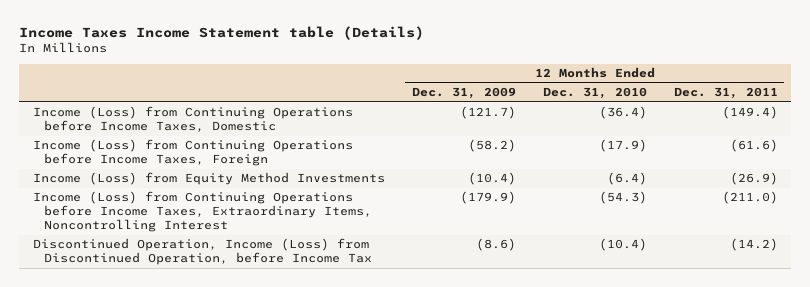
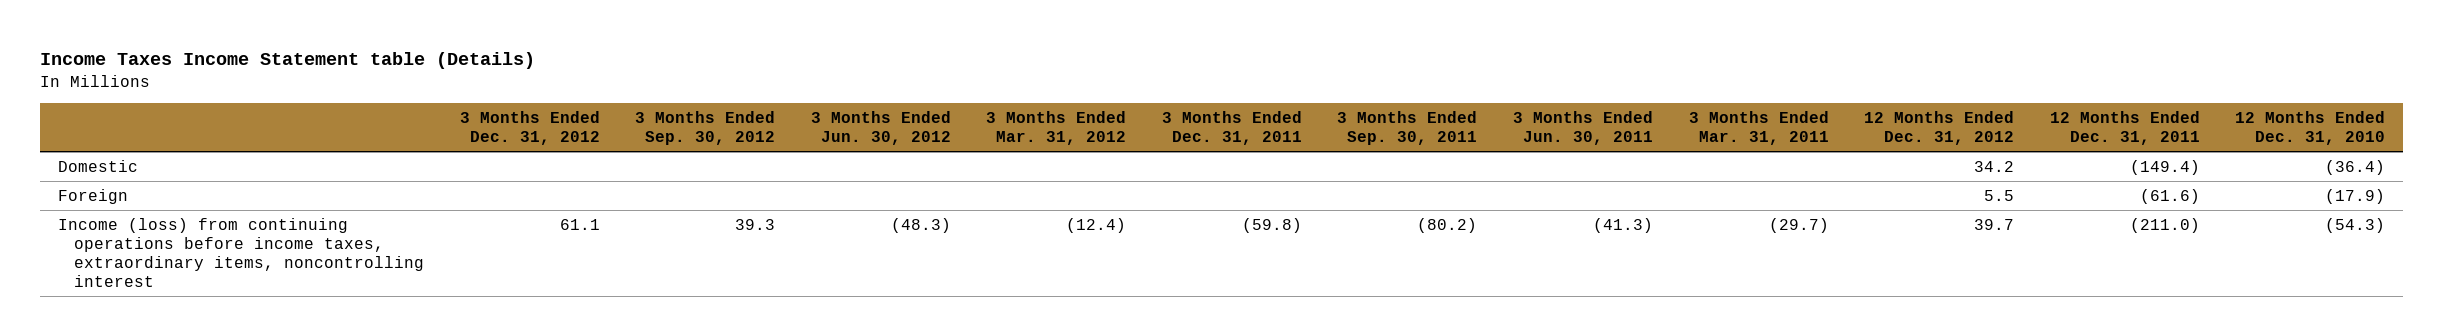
[411,87,516,100] Dec. 31, 2009 -> none
none -> [459,110,600,145] 3 Months Ended Dec. 31, 2012
none -> [635,110,776,145] 3 Months Ended Sep. 30, 2012
none -> [810,110,951,145] 3 Months Ended Jun. 30, 2012
none -> [986,110,1127,145] 3 Months Ended Mar. 31, 2012
none -> [1161,110,1302,145] 3 Months Ended Dec. 31, 2011
none -> [1337,110,1478,145] 3 Months Ended Sep. 30, 2011
none -> [1513,110,1654,145] 3 Months Ended Jun. 30, 2011
none -> [1688,110,1829,145] 3 Months Ended Mar. 31, 2011
none -> [1864,110,2015,145] 12 Months Ended Dec. 31, 2012
[32,172,385,186] Income (Loss) from Equity Method Investments -> none
[32,238,373,266] Discontinued Operation, Income (Loss) from Discontinued Operation, before Income Tax -> none
[32,106,353,133] Income (Loss) from Continuing Operations before Income Taxes, Domestic -> [58,159,139,172] Domestic
[32,139,353,167] Income (Loss) from Continuing Operations before Income Taxes, Foreign -> [58,188,129,204] Foreign
[32,191,373,233] Income (Loss) from Continuing Operations before Income Taxes, Extraordinary Items, Noncontrolling Interest -> [58,217,424,287] Income (loss) from continuing operations before income taxes, extraordinary items, noncontrolling interest

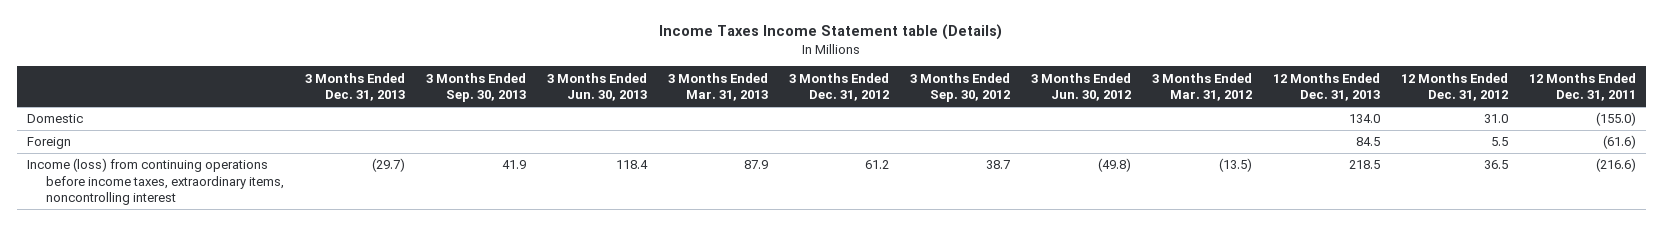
[1161,110,1302,145] 3 Months Ended Dec. 31, 2011 -> none
[1337,110,1478,145] 3 Months Ended Sep. 30, 2011 -> none
[1513,110,1654,145] 3 Months Ended Jun. 30, 2011 -> none
[1688,110,1829,145] 3 Months Ended Mar. 31, 2011 -> none
[2235,110,2386,145] 12 Months Ended Dec. 31, 2010 -> none
none -> [304,72,405,102] 3 Months Ended Dec. 31, 2013
none -> [425,72,526,103] 3 Months Ended Sep. 30, 2013
none -> [546,72,647,102] 3 Months Ended Jun. 30, 2013
none -> [667,72,768,102] 3 Months Ended Mar. 31, 2013
none -> [1272,72,1380,102] 12 Months Ended Dec. 31, 2013
[1974,160,2015,172] 34.2 -> [1483,114,1508,124] 31.0
[2129,159,2200,175] (149.4) -> [1595,112,1636,127] (155.0)
[559,218,600,230] 61.1 -> [864,160,889,170] 61.2
[735,218,776,230] 39.3 -> [985,160,1010,170] 38.7
[890,217,951,233] (48.3) -> [1097,158,1131,173] (49.8)
[1066,217,1127,233] (12.4) -> [1218,158,1252,173] (13.5)
[1974,218,2015,230] 39.7 -> [1483,160,1508,170] 36.5
[2129,217,2200,233] (211.0) -> [1595,158,1636,173] (216.6)

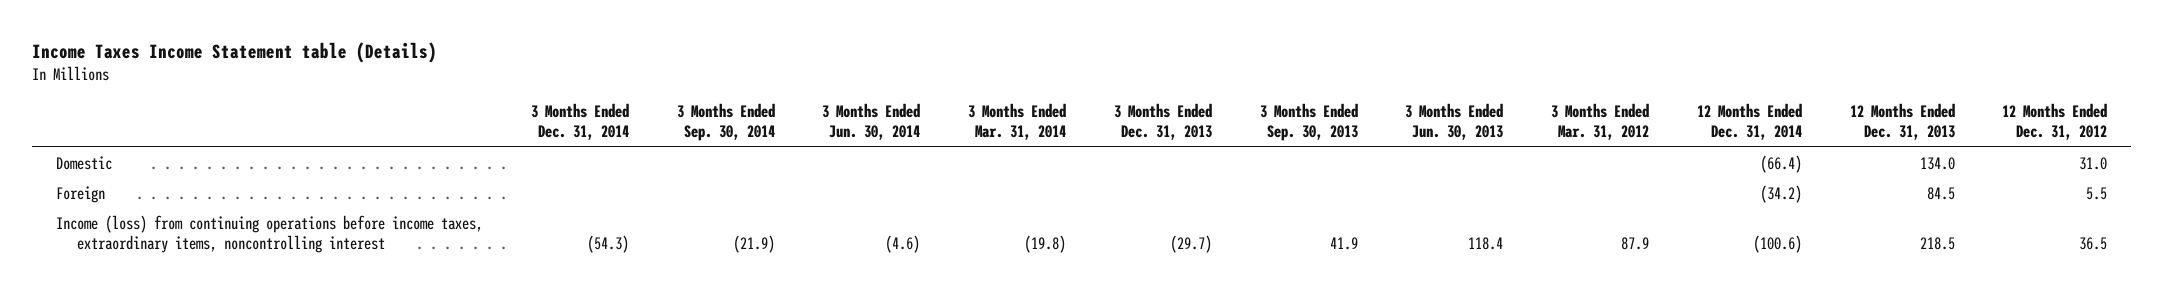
[667,72,768,102] 3 Months Ended Mar. 31, 2013 -> none
[788,72,889,102] 3 Months Ended Dec. 31, 2012 -> none
[909,72,1010,103] 3 Months Ended Sep. 30, 2012 -> none
[1030,72,1131,102] 3 Months Ended Jun. 30, 2012 -> none
[1528,72,1636,102] 12 Months Ended Dec. 31, 2011 -> none
none -> [530,102,629,141] 3 Months Ended Dec. 31, 2014
none -> [676,102,775,142] 3 Months Ended Sep. 30, 2014
none -> [822,102,921,141] 3 Months Ended Jun. 30, 2014
none -> [968,102,1067,141] 3 Months Ended Mar. 31, 2014
none -> [1696,102,1802,141] 12 Months Ended Dec. 31, 2014
[1218,158,1252,173] (13.5) -> [1621,237,1650,251] 87.9

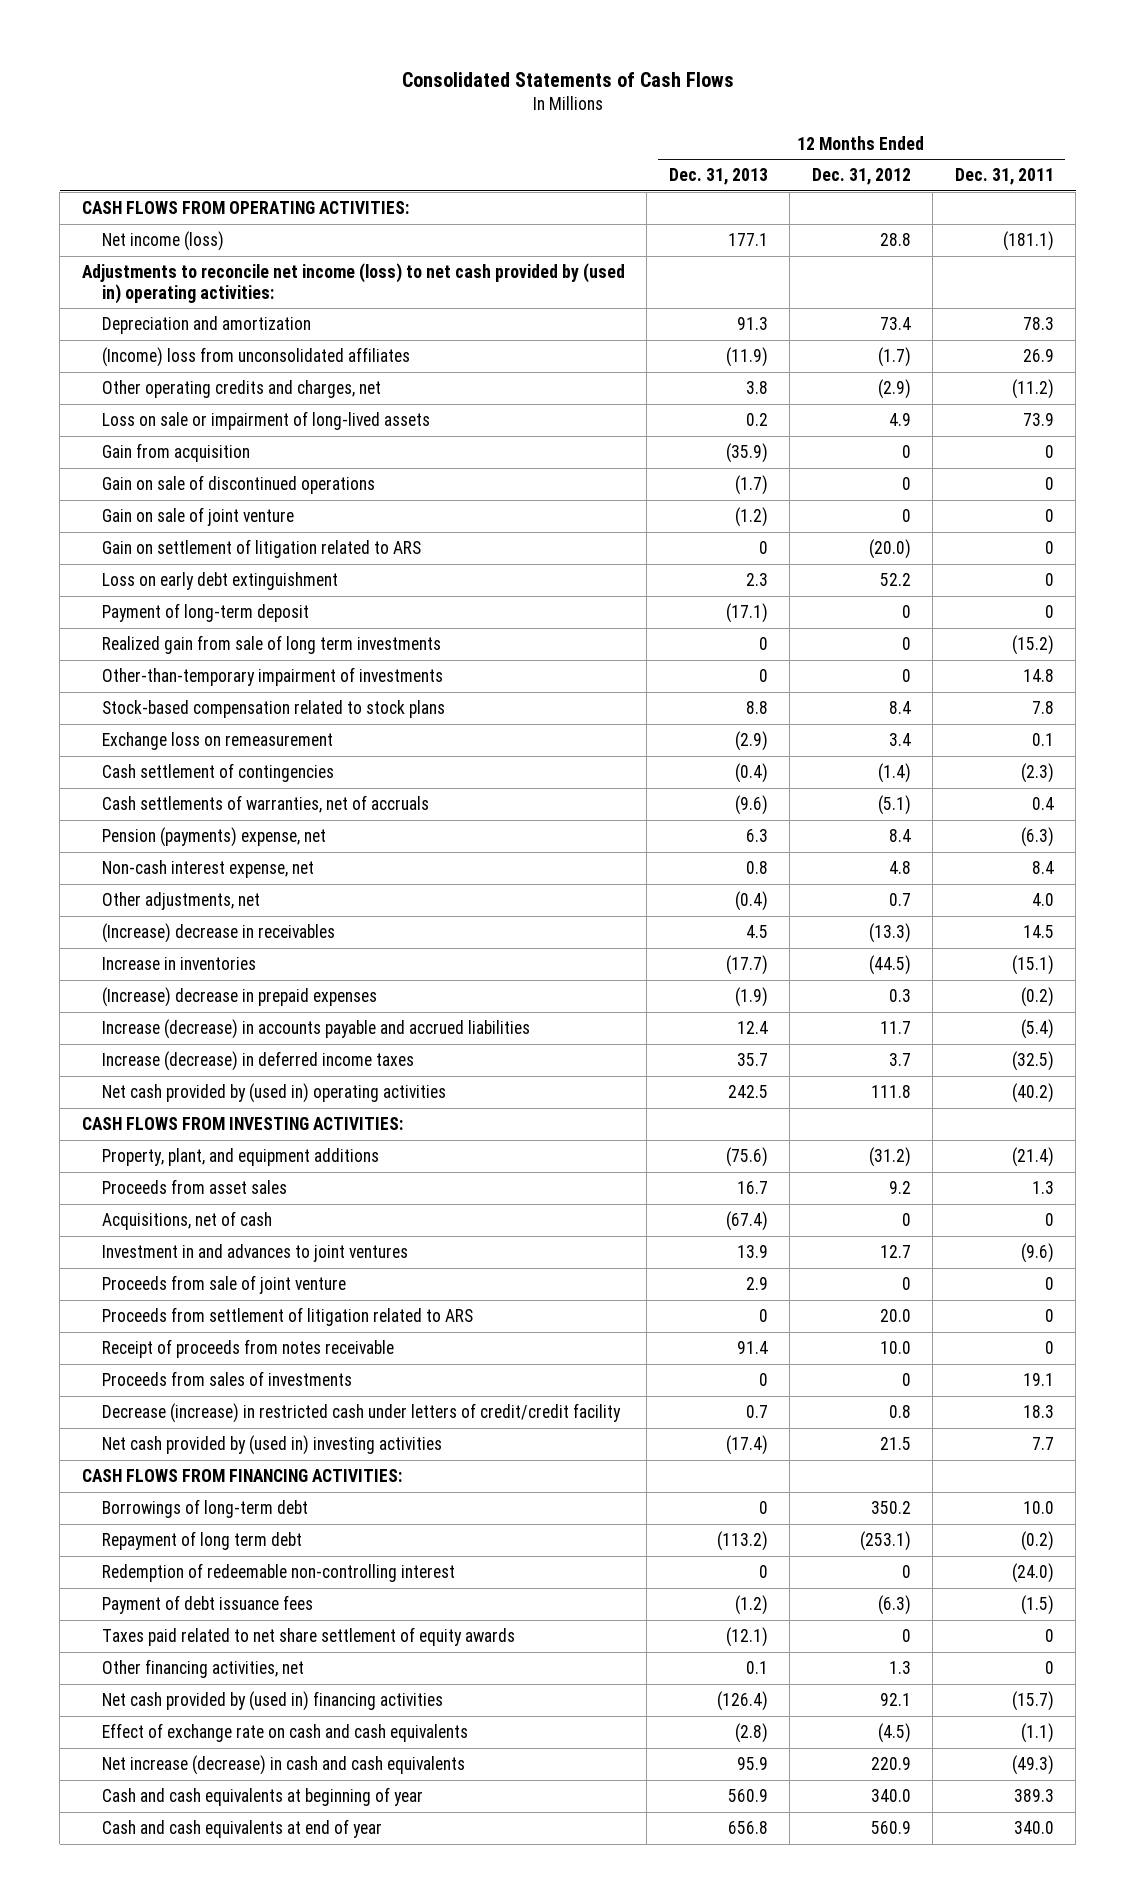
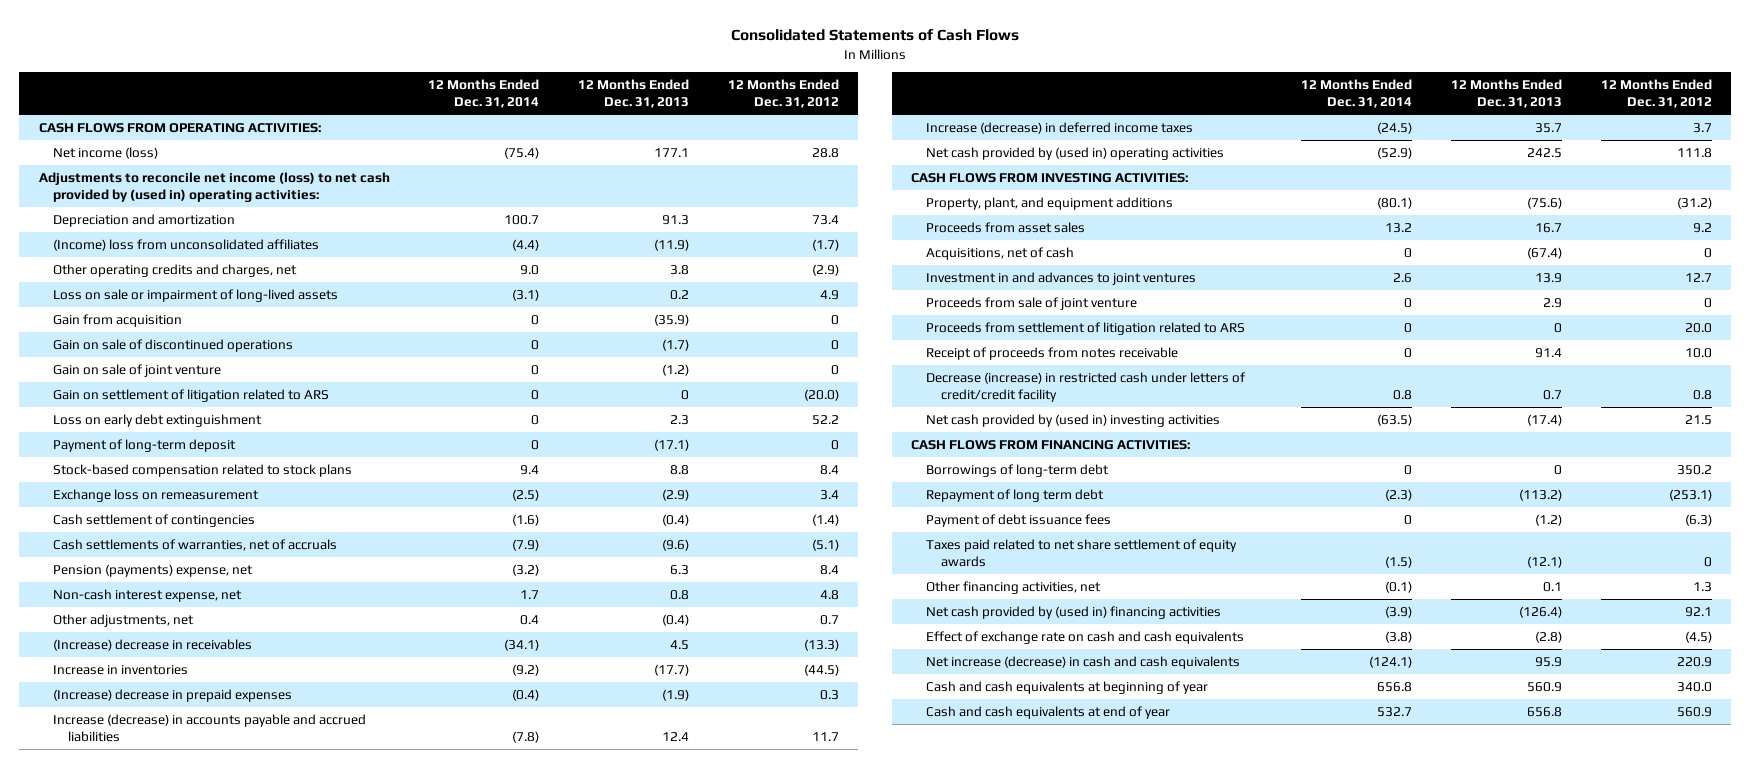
[954,168,1054,186] Dec. 31, 2011 -> none
none -> [428,79,540,108] 12 Months Ended Dec. 31, 2014
[102,634,442,654] Realized gain from sale of long term investments -> none
[102,666,444,686] Other-than-temporary impairment of investments -> none
[102,1370,353,1386] Proceeds from sales of investments -> none
[102,1562,456,1582] Redemption of redeemable non-controlling interest -> none

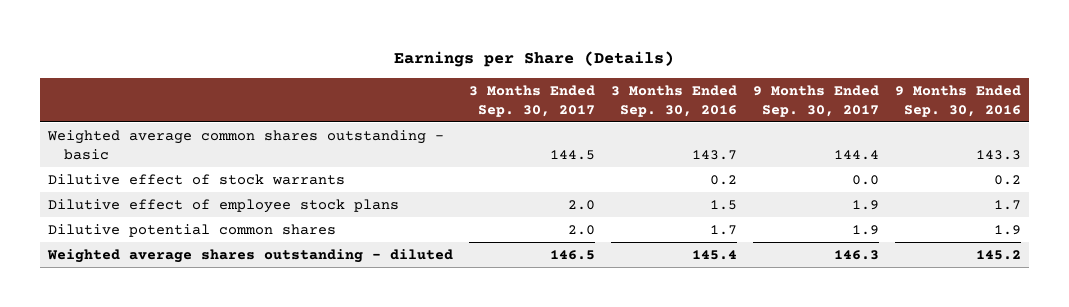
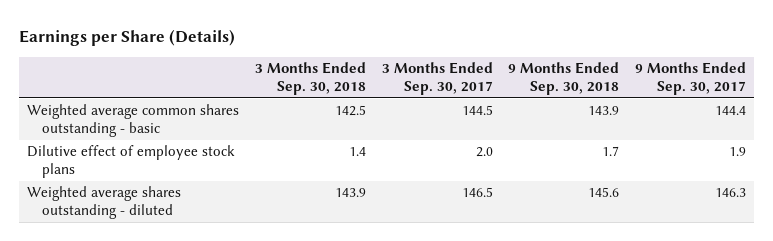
[610,84,737,117] 3 Months Ended Sep. 30, 2016 -> none
[895,84,1022,117] 9 Months Ended Sep. 30, 2016 -> none
none -> [254,62,366,95] 3 Months Ended Sep. 30, 2018
none -> [508,62,620,95] 9 Months Ended Sep. 30, 2018
[47,174,345,186] Dilutive effect of stock warrants -> none
[47,224,336,238] Dilutive potential common shares -> none

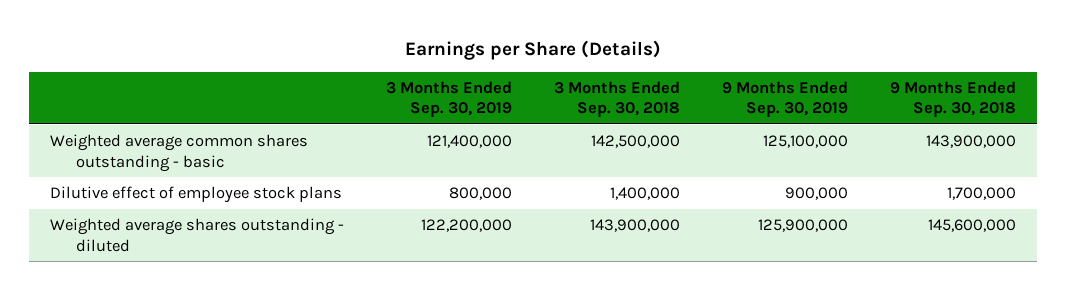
[381,62,493,95] 3 Months Ended Sep. 30, 2017 -> none
[635,62,747,95] 9 Months Ended Sep. 30, 2017 -> none
none -> [385,80,512,118] 3 Months Ended Sep. 30, 2019
none -> [721,80,848,118] 9 Months Ended Sep. 30, 2019
[334,105,366,117] 142.5 -> [590,135,680,149] 142,500,000
[588,106,620,116] 143.9 -> [925,135,1016,149] 143,900,000
[348,147,366,157] 1.4 -> [609,187,680,201] 1,400,000
[602,146,620,157] 1.7 -> [946,187,1016,201] 1,700,000
[334,188,366,198] 143.9 -> [589,219,680,233] 143,900,000
[588,187,620,198] 145.6 -> [927,219,1016,233] 145,600,000

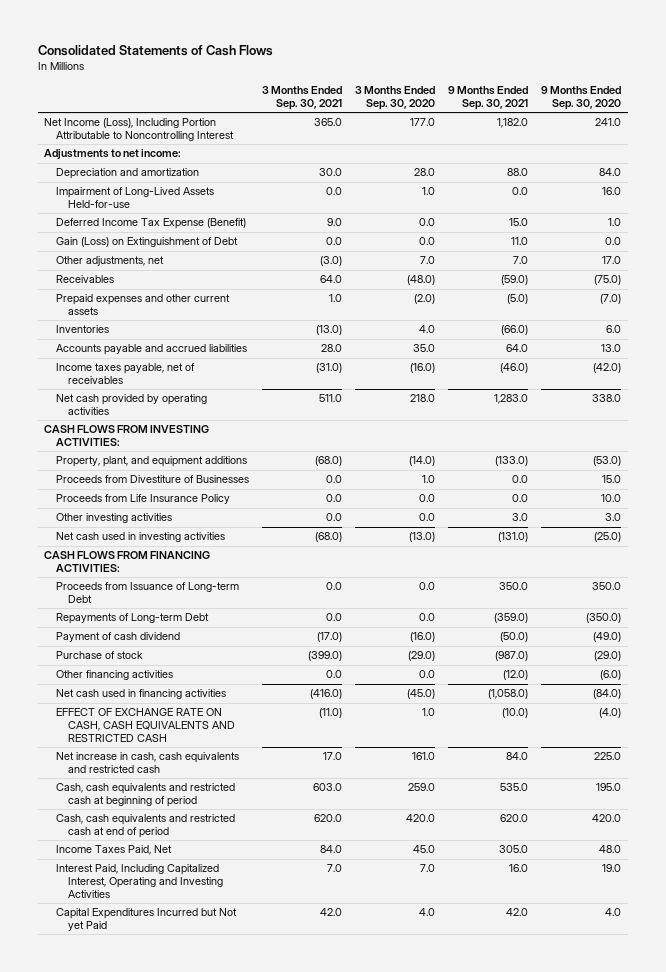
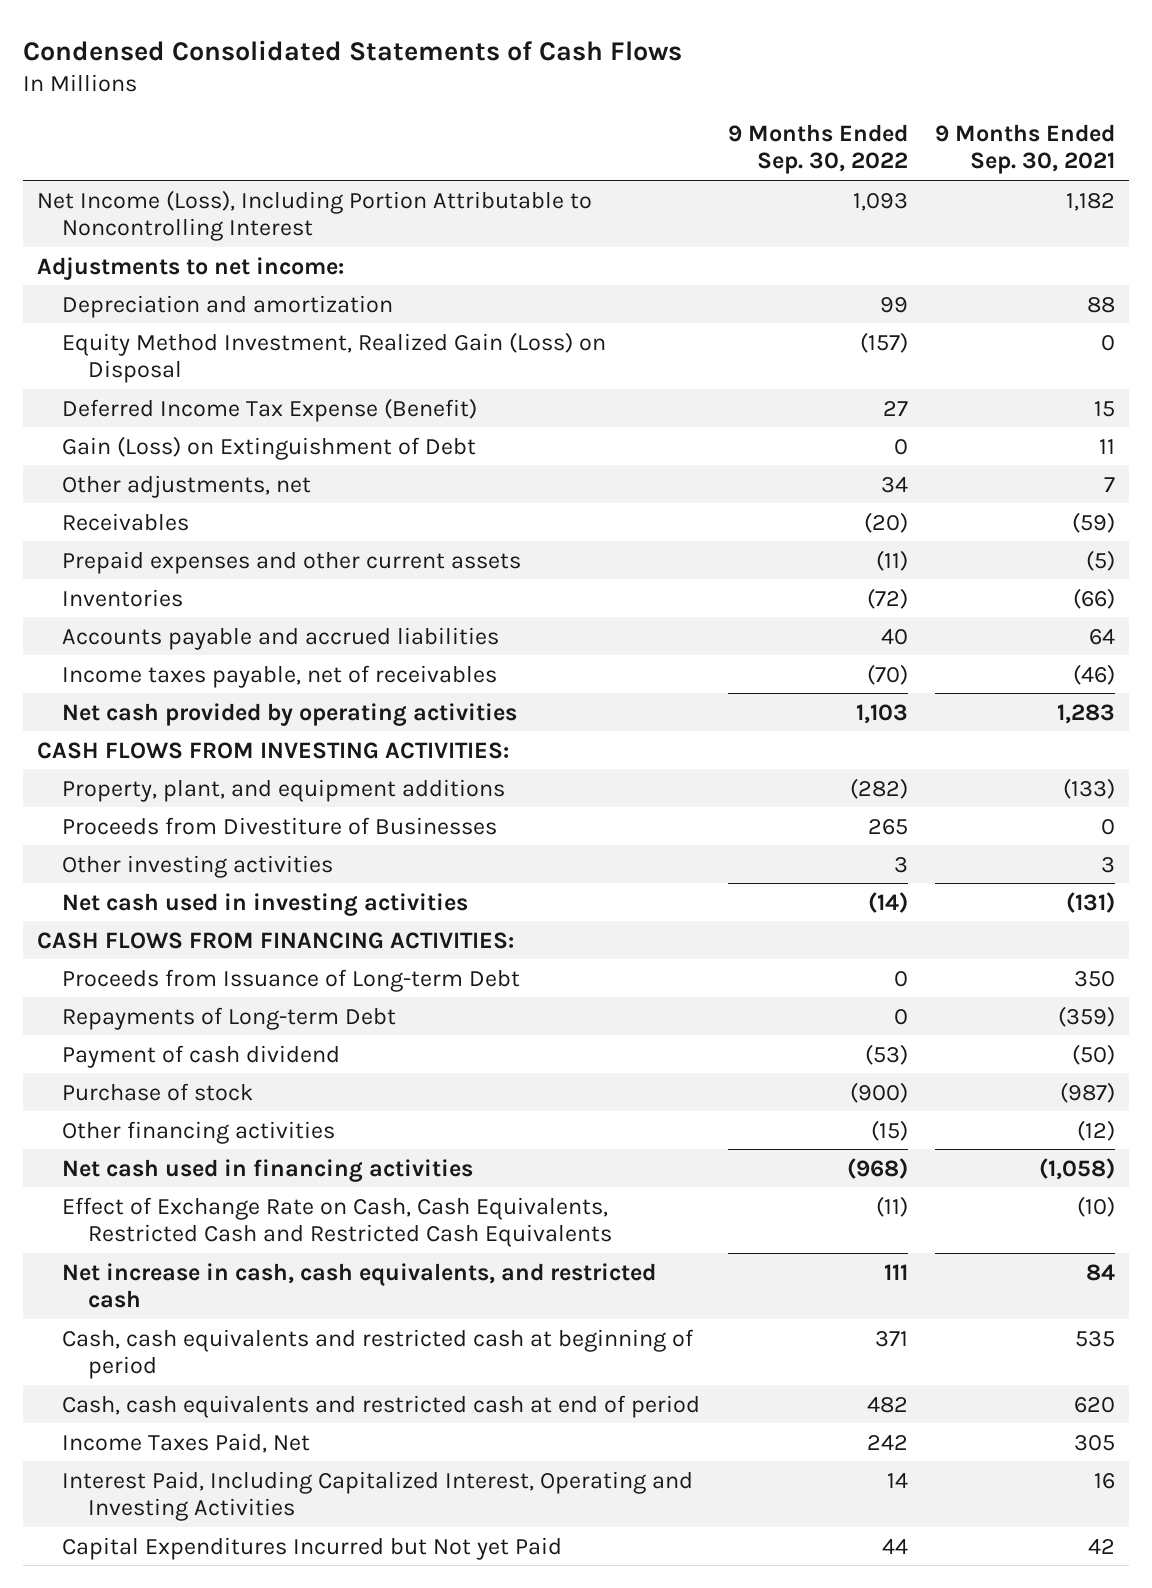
[37,44,273,56] Consolidated Statements of Cash Flows -> [23,39,683,61] Condensed Consolidated Statements of Cash Flows
[262,86,343,111] 3 Months Ended Sep. 30, 2021 -> none
[355,86,436,111] 3 Months Ended Sep. 30, 2020 -> none
[541,86,622,111] 9 Months Ended Sep. 30, 2020 -> none
none -> [727,123,908,175] 9 Months Ended Sep. 30, 2022
[497,118,529,129] 1,182.0 -> [1065,192,1115,211] 1,182
[55,187,214,209] Impairment of Long-Lived Assets Held-for-use -> none
[507,168,529,177] 88.0 -> [1086,296,1115,313] 88
none -> [62,331,607,384] Equity Method Investment, Realized Gain (Loss) on Disposal
[509,218,529,227] 15.0 -> [1093,400,1115,417] 15
[511,237,529,246] 11.0 -> [1098,438,1115,454] 11
[513,256,529,265] 7.0 -> [1103,476,1115,492] 7
[501,275,529,286] (59.0) -> [1071,511,1115,533] (59)
[507,294,529,305] (5.0) -> [1085,549,1115,571] (5)
[501,325,529,336] (66.0) -> [1072,587,1115,609] (66)
[506,344,529,353] 64.0 -> [1088,628,1115,645] 64
[500,363,529,374] (46.0) -> [1072,663,1115,685] (46)
[494,394,529,405] 1,283.0 -> [1056,703,1115,724] 1,283
[55,494,230,505] Proceeds from Life Insurance Policy -> none
[495,456,529,467] (133.0) -> [1062,777,1115,799] (133)
[512,475,529,484] 0.0 -> [1100,818,1115,835] 0
[512,513,529,522] 3.0 -> [1100,856,1115,873] 3
[498,532,529,543] (131.0) -> [1065,891,1115,913] (131)
[499,582,529,591] 350.0 -> [1073,970,1115,987] 350
[494,613,529,624] (359.0) -> [1057,1005,1115,1027] (359)
[500,632,529,643] (50.0) -> [1071,1043,1115,1065] (50)
[495,651,529,662] (987.0) -> [1059,1081,1115,1103] (987)
[503,670,529,681] (12.0) -> [1076,1119,1115,1141] (12)
[488,689,529,700] (1,058.0) -> [1038,1157,1115,1180] (1,058)
[55,708,235,742] EFFECT OF EXCHANGE RATE ON CASH, CASH EQUIVALENTS AND RESTRICTED CASH -> [62,1196,612,1248] Effect of Exchange Rate on Cash, Cash Equivalents, Restricted Cash and Restricted Cash Equivalents
[502,708,529,719] (10.0) -> [1076,1195,1115,1217] (10)
[55,752,239,774] Net increase in cash, cash equivalents and restricted cash -> [62,1262,657,1309] Net increase in cash, cash equivalents, and restricted cash
[506,752,529,761] 84.0 -> [1085,1263,1115,1281] 84
[500,783,529,792] 535.0 -> [1074,1330,1115,1347] 535
[500,814,529,823] 620.0 -> [1073,1396,1115,1413] 620
[499,845,529,854] 305.0 -> [1073,1434,1115,1451] 305
[509,864,529,873] 16.0 -> [1093,1472,1115,1489] 16
[506,908,529,917] 42.0 -> [1087,1538,1115,1554] 42

